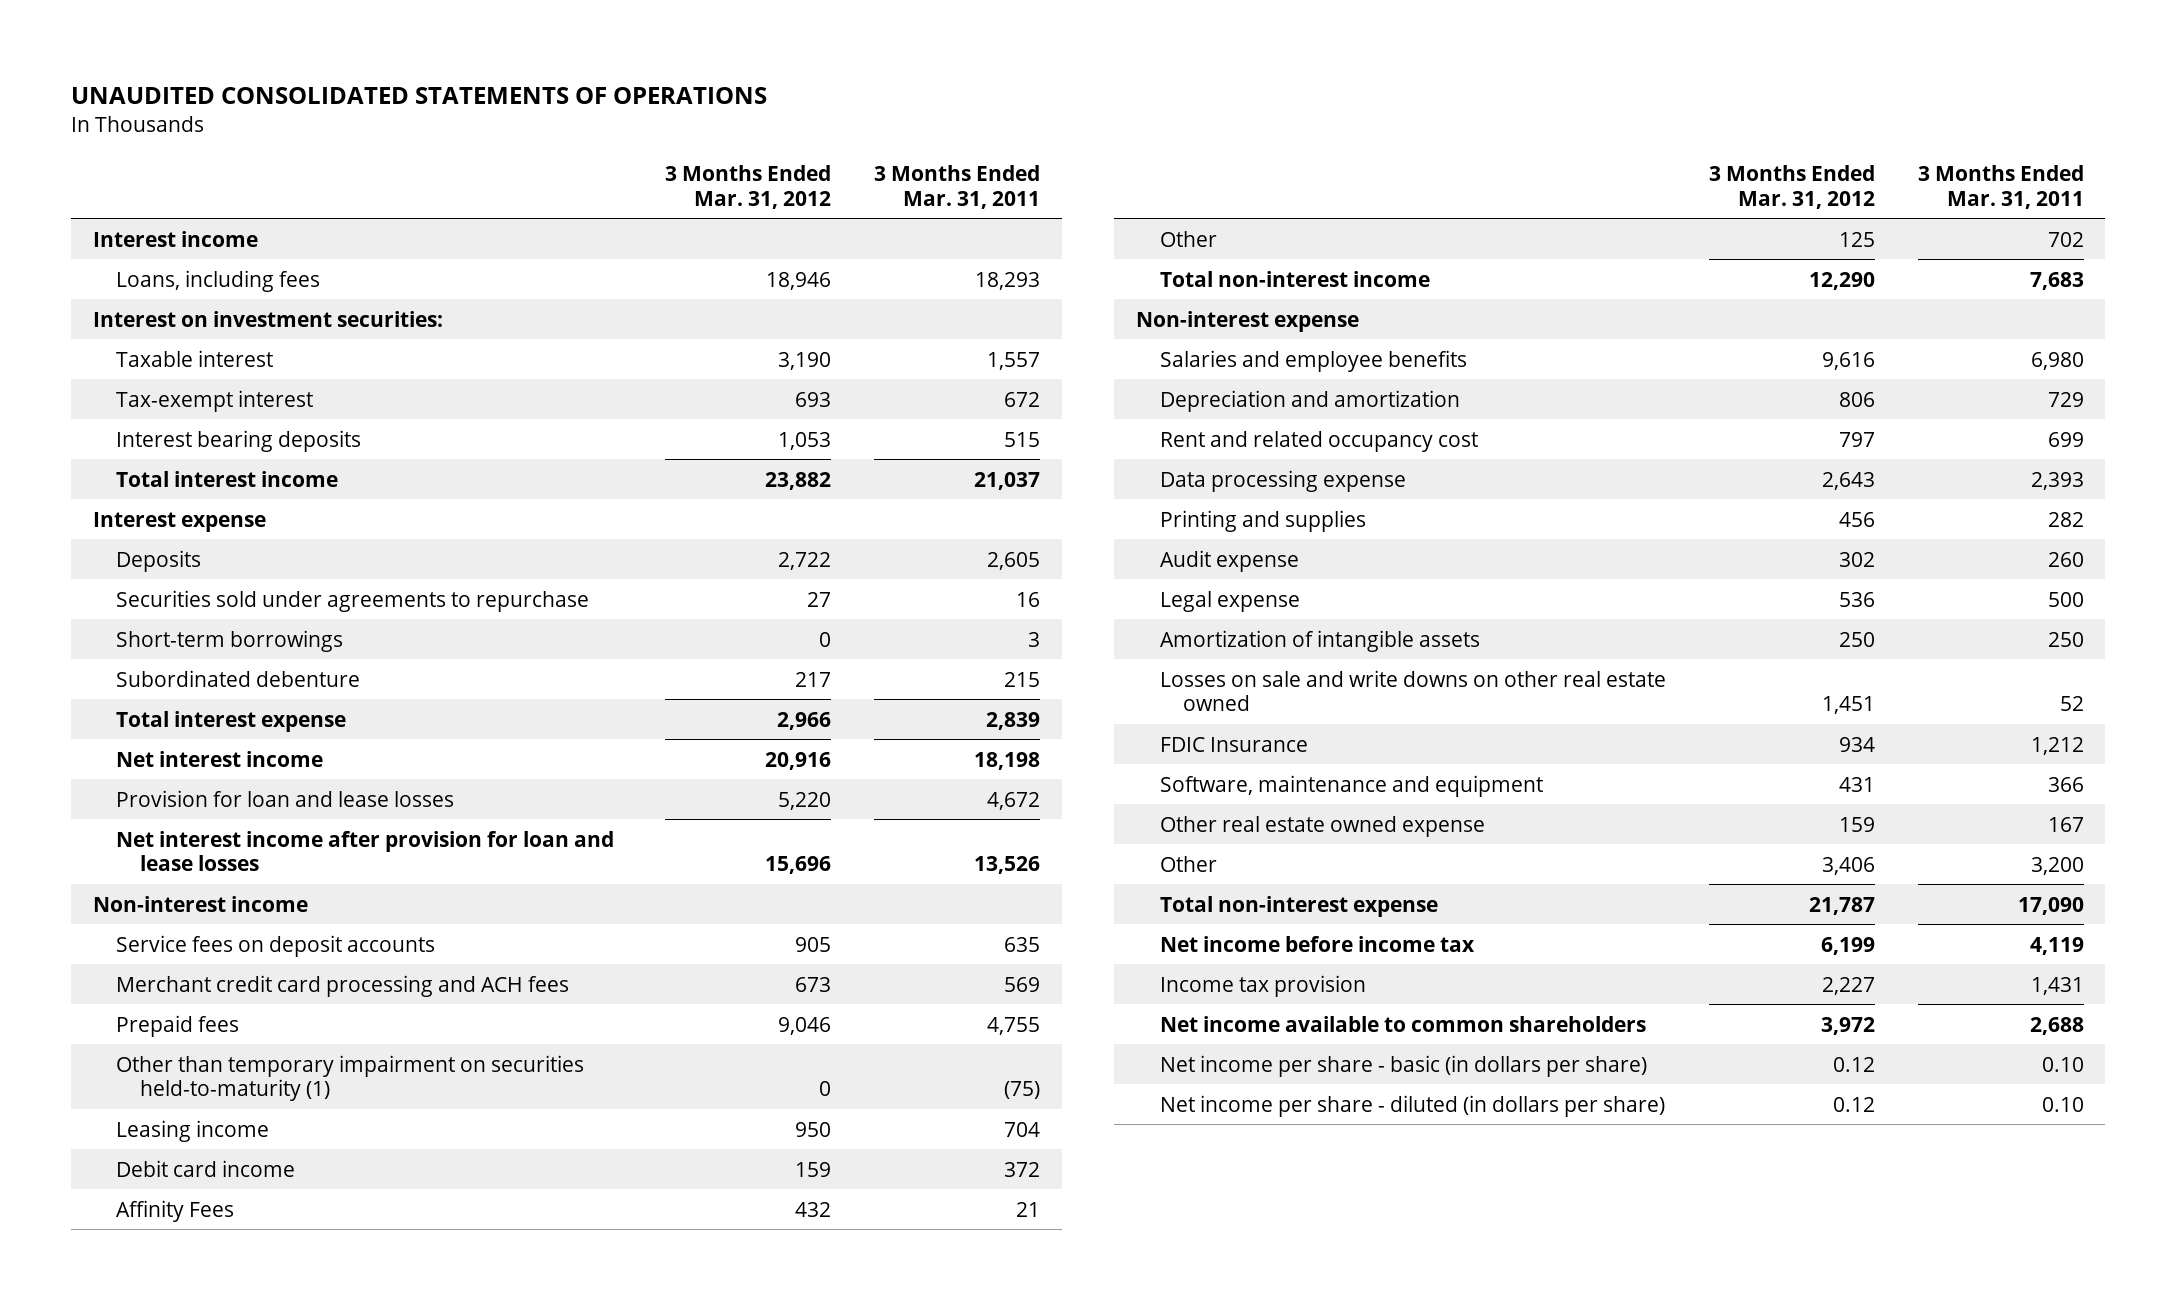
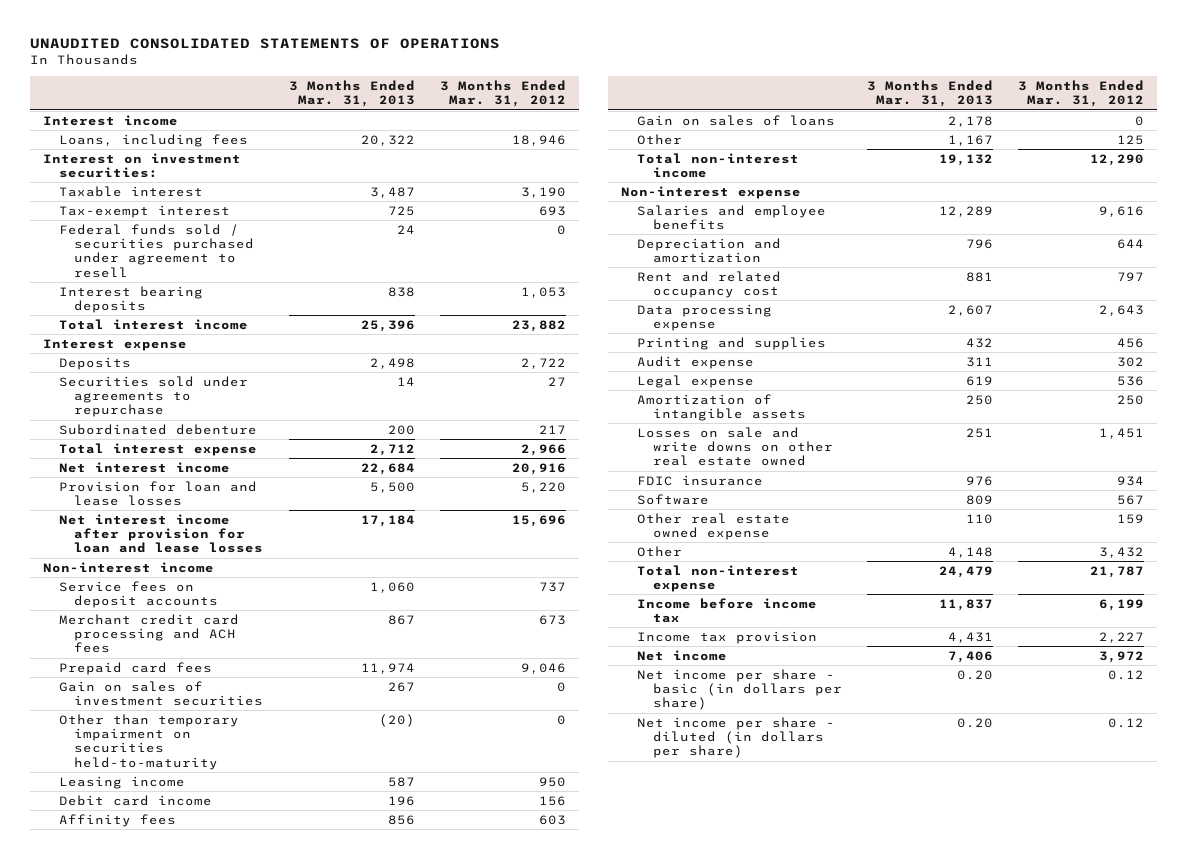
[874,164,1041,209] 3 Months Ended Mar. 31, 2011 -> none
none -> [288,79,415,108] 3 Months Ended Mar. 31, 2013
none -> [58,223,255,278] Federal funds sold / securities purchased under agreement to resell
[116,629,344,652] Short-term borrowings -> none
[795,936,832,952] 905 -> [539,581,567,592] 737
[116,1014,240,1037] Prepaid fees -> [58,661,212,675] Prepaid card fees
none -> [58,680,264,706] Gain on sales of investment securities
[116,1054,585,1102] Other than temporary impairment on securities held-to-maturity (1) -> [58,713,239,770] Other than temporary impairment on securities held-to-maturity
[795,1161,832,1177] 159 -> [539,795,567,806] 156
[116,1199,235,1222] Affinity Fees -> [58,813,176,827] Affinity fees
[795,1201,832,1217] 432 -> [539,814,567,825] 603
none -> [636,114,835,126] Gain on sales of loans
[1838,391,1875,407] 806 -> [1117,238,1145,249] 644
[1159,736,1308,752] FDIC Insurance -> [636,474,763,486] FDIC insurance
[1159,774,1543,797] Software, maintenance and equipment -> [636,493,709,505] Software
[1838,776,1875,792] 431 -> [1117,494,1145,505] 567
[1821,856,1875,875] 3,406 -> [1099,546,1145,558] 3,432
[1159,935,1475,952] Net income before income tax -> [636,597,817,623] Income before income tax
[1159,1015,1646,1032] Net income available to common shareholders -> [636,649,727,661] Net income

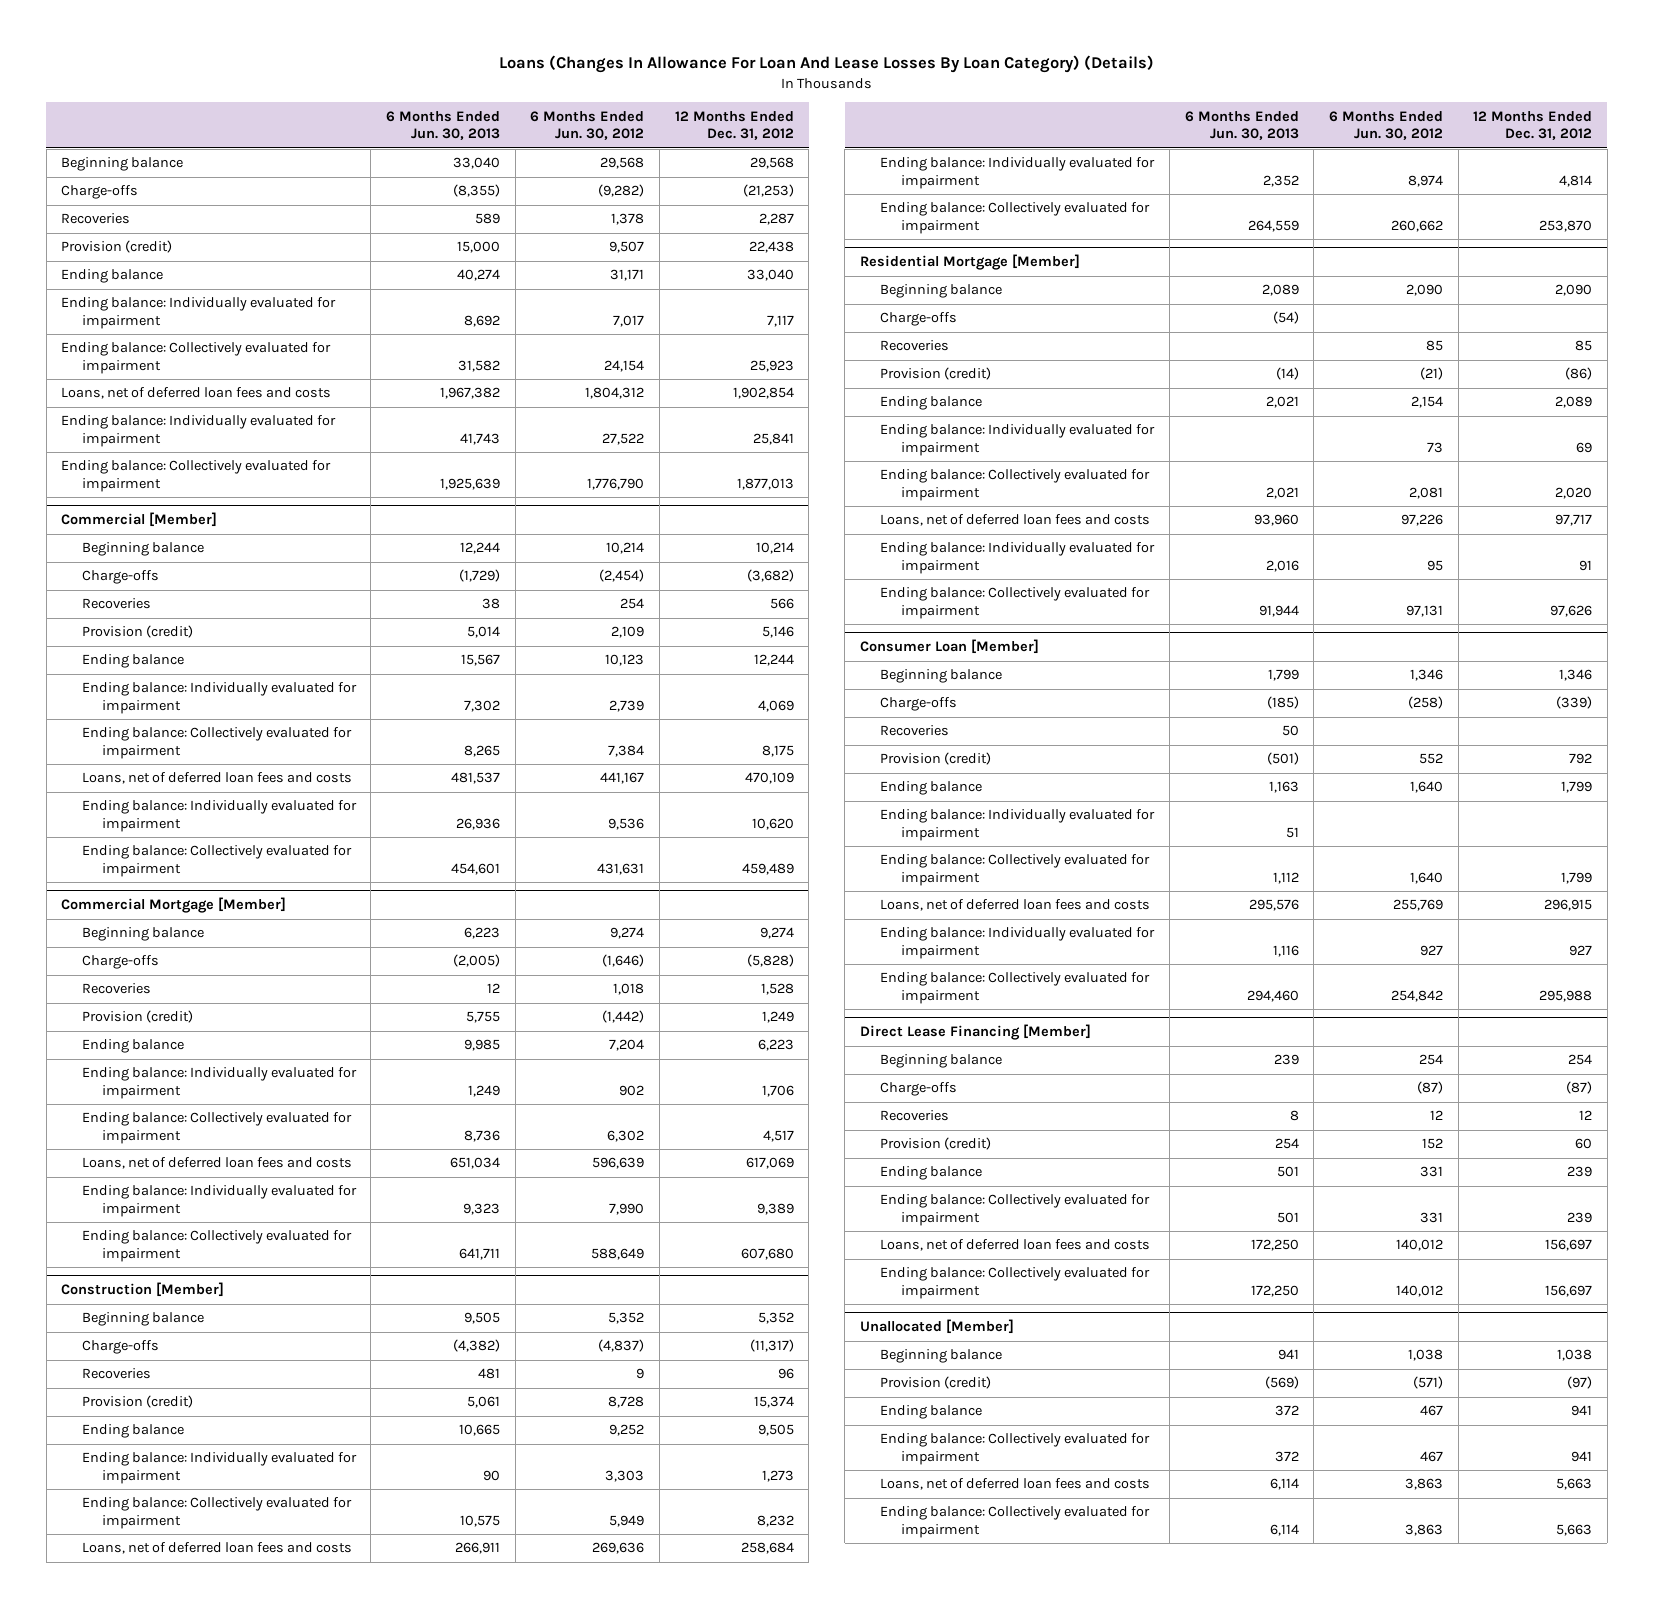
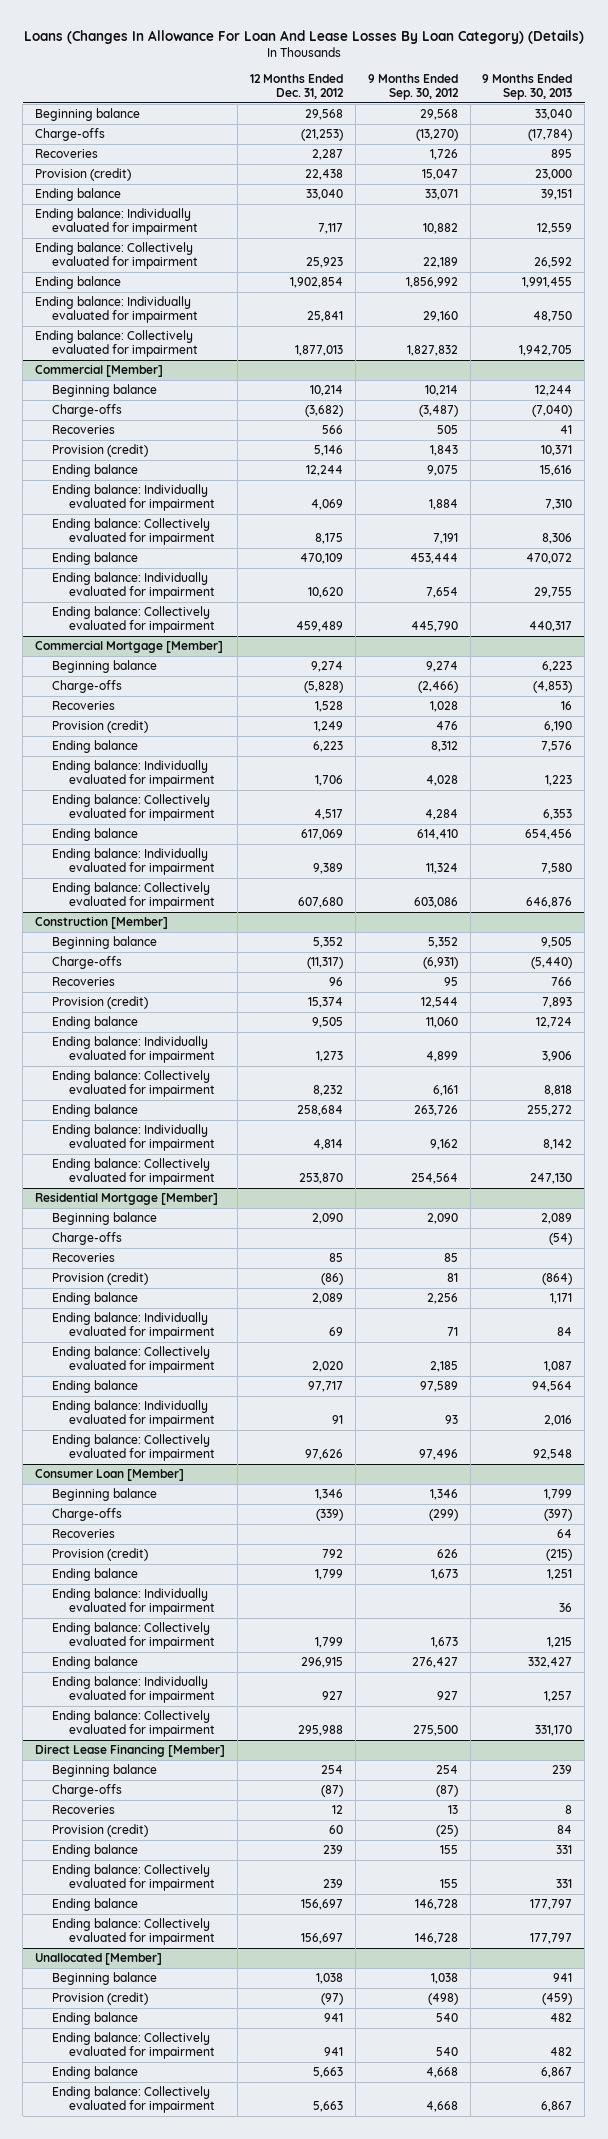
[386,110,501,141] 6 Months Ended Jun. 30, 2013 -> none
[530,110,645,141] 6 Months Ended Jun. 30, 2012 -> none
none -> [367,74,459,101] 9 Months Ended Sep. 30, 2012
none -> [482,74,573,101] 9 Months Ended Sep. 30, 2013
[61,387,332,400] Loans, net of deferred loan fees and costs -> [35,276,122,290] Ending balance
[81,772,352,785] Loans, net of deferred loan fees and costs -> [51,552,138,566] Ending balance
[81,1157,352,1170] Loans, net of deferred loan fees and costs -> [51,828,138,842] Ending balance
[81,1542,352,1555] Loans, net of deferred loan fees and costs -> [51,1104,138,1118] Ending balance
[880,514,1151,527] Loans, net of deferred loan fees and costs -> [51,1380,138,1394] Ending balance
[880,899,1151,912] Loans, net of deferred loan fees and costs -> [51,1656,138,1670] Ending balance
[880,1239,1151,1252] Loans, net of deferred loan fees and costs -> [51,1898,138,1912] Ending balance
[880,1478,1151,1491] Loans, net of deferred loan fees and costs -> [51,2066,138,2080] Ending balance

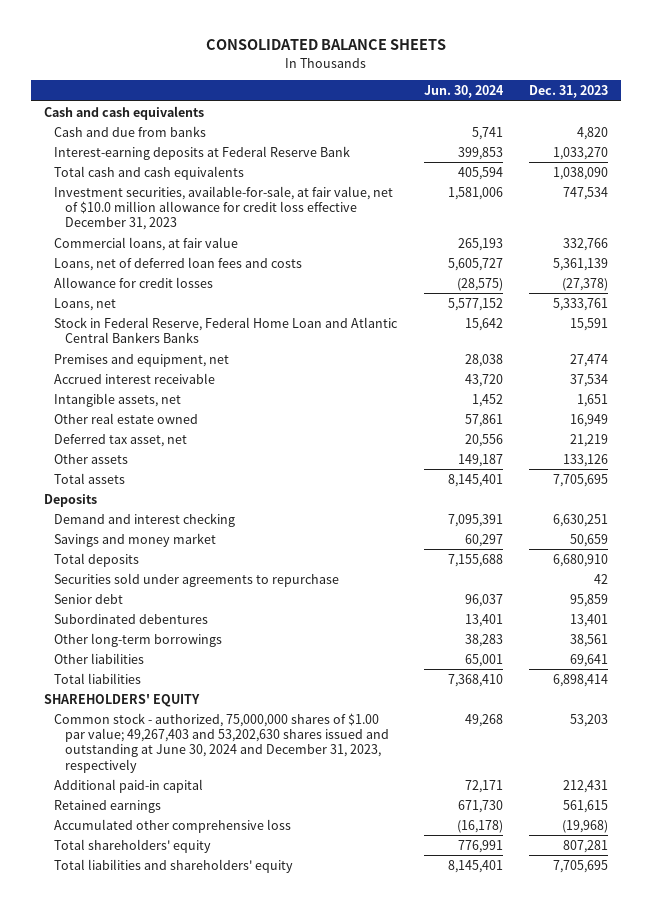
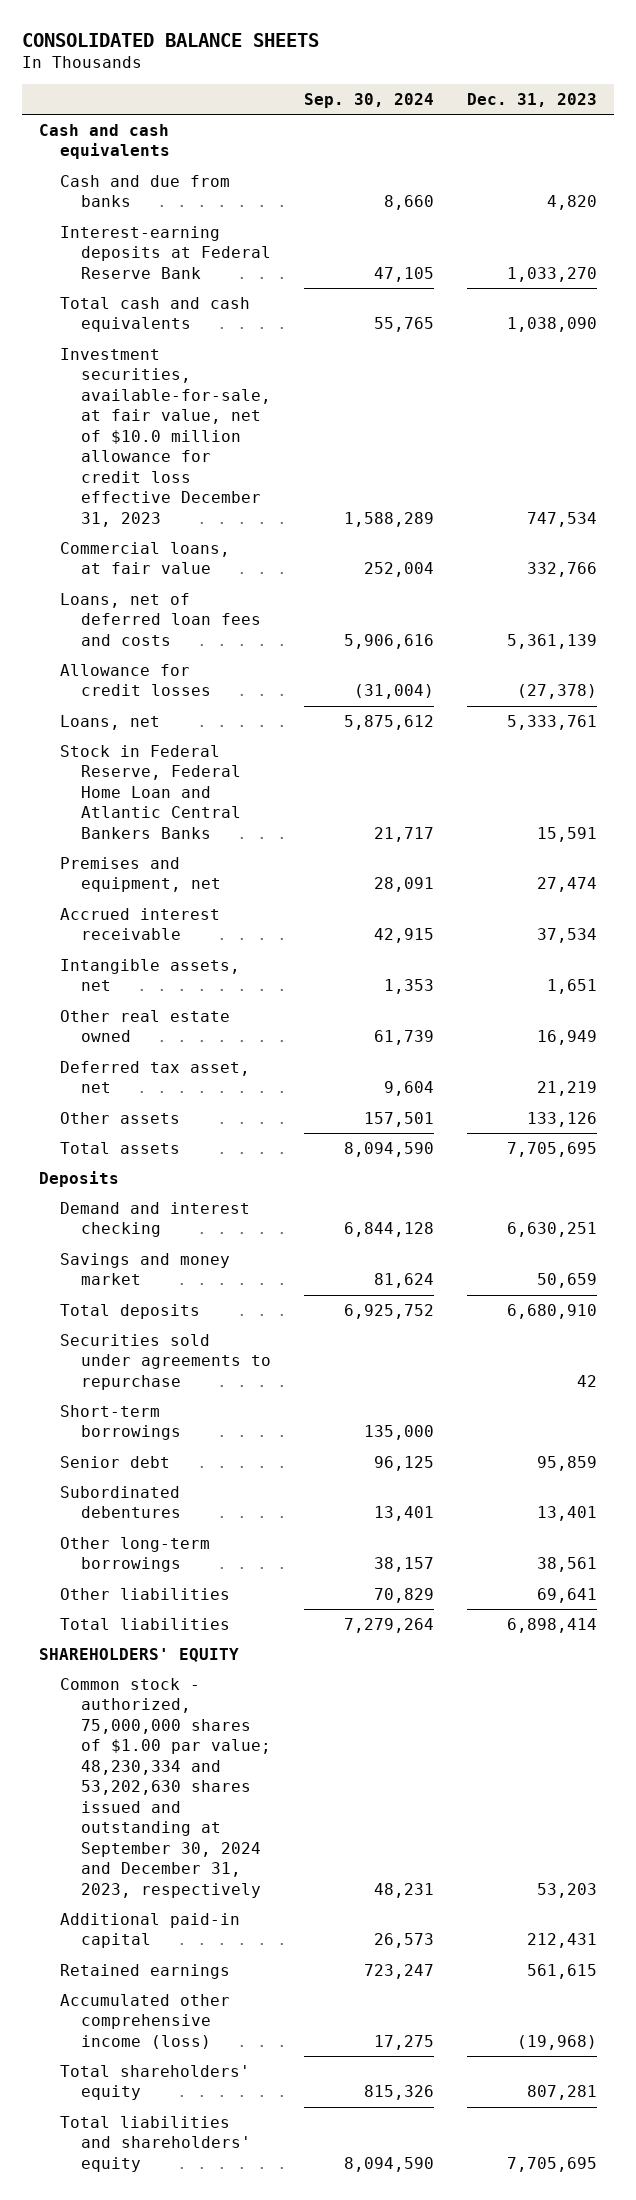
[423,85,504,99] Jun. 30, 2024 -> none
none -> [303,93,434,109] Sep. 30, 2024
none -> [59,1404,181,1441] Short-term borrowings
[54,712,389,773] Common stock - authorized, 75,000,000 shares of $1.00 par value; 49,267,403 and 53,202,630 shares issued and outstanding at June 30, 2024 and December 31, 2023, respectively -> [59,1677,271,1898] Common stock - authorized, 75,000,000 shares of $1.00 par value; 48,230,334 and 53,202,630 shares issued and outstanding at September 30, 2024 and December 31, 2023, respectively
[54,818,292,833] Accumulated other comprehensive loss -> [59,1993,230,2049] Accumulated other comprehensive income (loss)

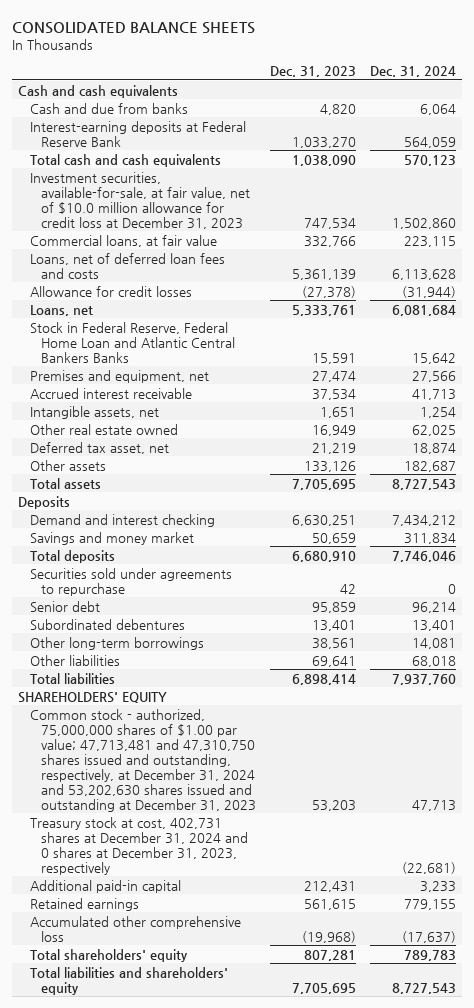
[303,93,434,109] Sep. 30, 2024 -> none
none -> [369,66,456,78] Dec. 31, 2024
[59,347,271,527] Investment securities, available-for-sale, at fair value, net of $10.0 million allowance for credit loss effective December 31, 2023 -> [29,171,251,229] Investment securities, available-for-sale, at fair value, net of $10.0 million allowance for credit loss at December 31, 2023
[59,1404,181,1441] Short-term borrowings -> none
[59,1677,271,1898] Common stock - authorized, 75,000,000 shares of $1.00 par value; 48,230,334 and 53,202,630 shares issued and outstanding at September 30, 2024 and December 31, 2023, respectively -> [29,708,257,812] Common stock - authorized, 75,000,000 shares of $1.00 par value; 47,713,481 and 47,310,750 shares issued and outstanding, respectively, at December 31, 2024 and 53,202,630 shares issued and outstanding at December 31, 2023
none -> [29,816,249,875] Treasury stock at cost, 402,731 shares at December 31, 2024 and 0 shares at December 31, 2023, respectively
[59,1993,230,2049] Accumulated other comprehensive income (loss) -> [29,915,241,942] Accumulated other comprehensive loss

